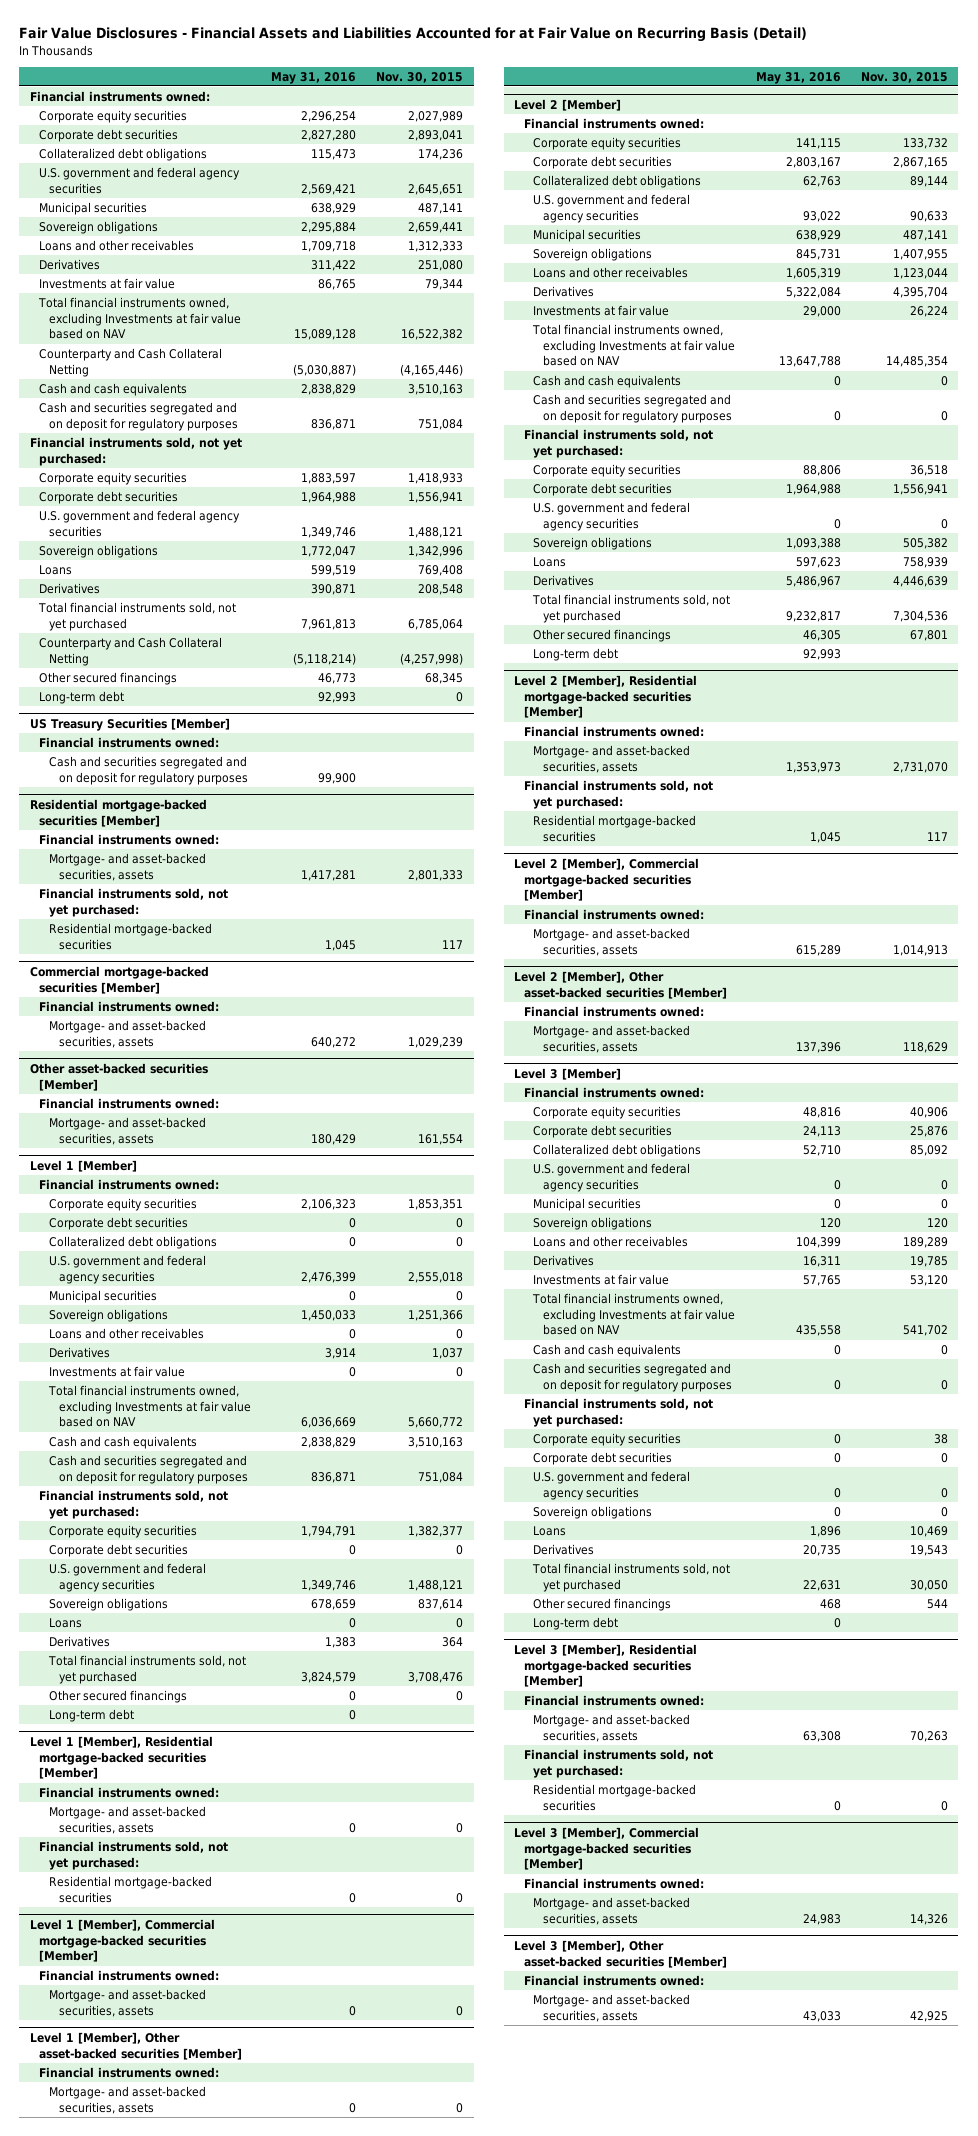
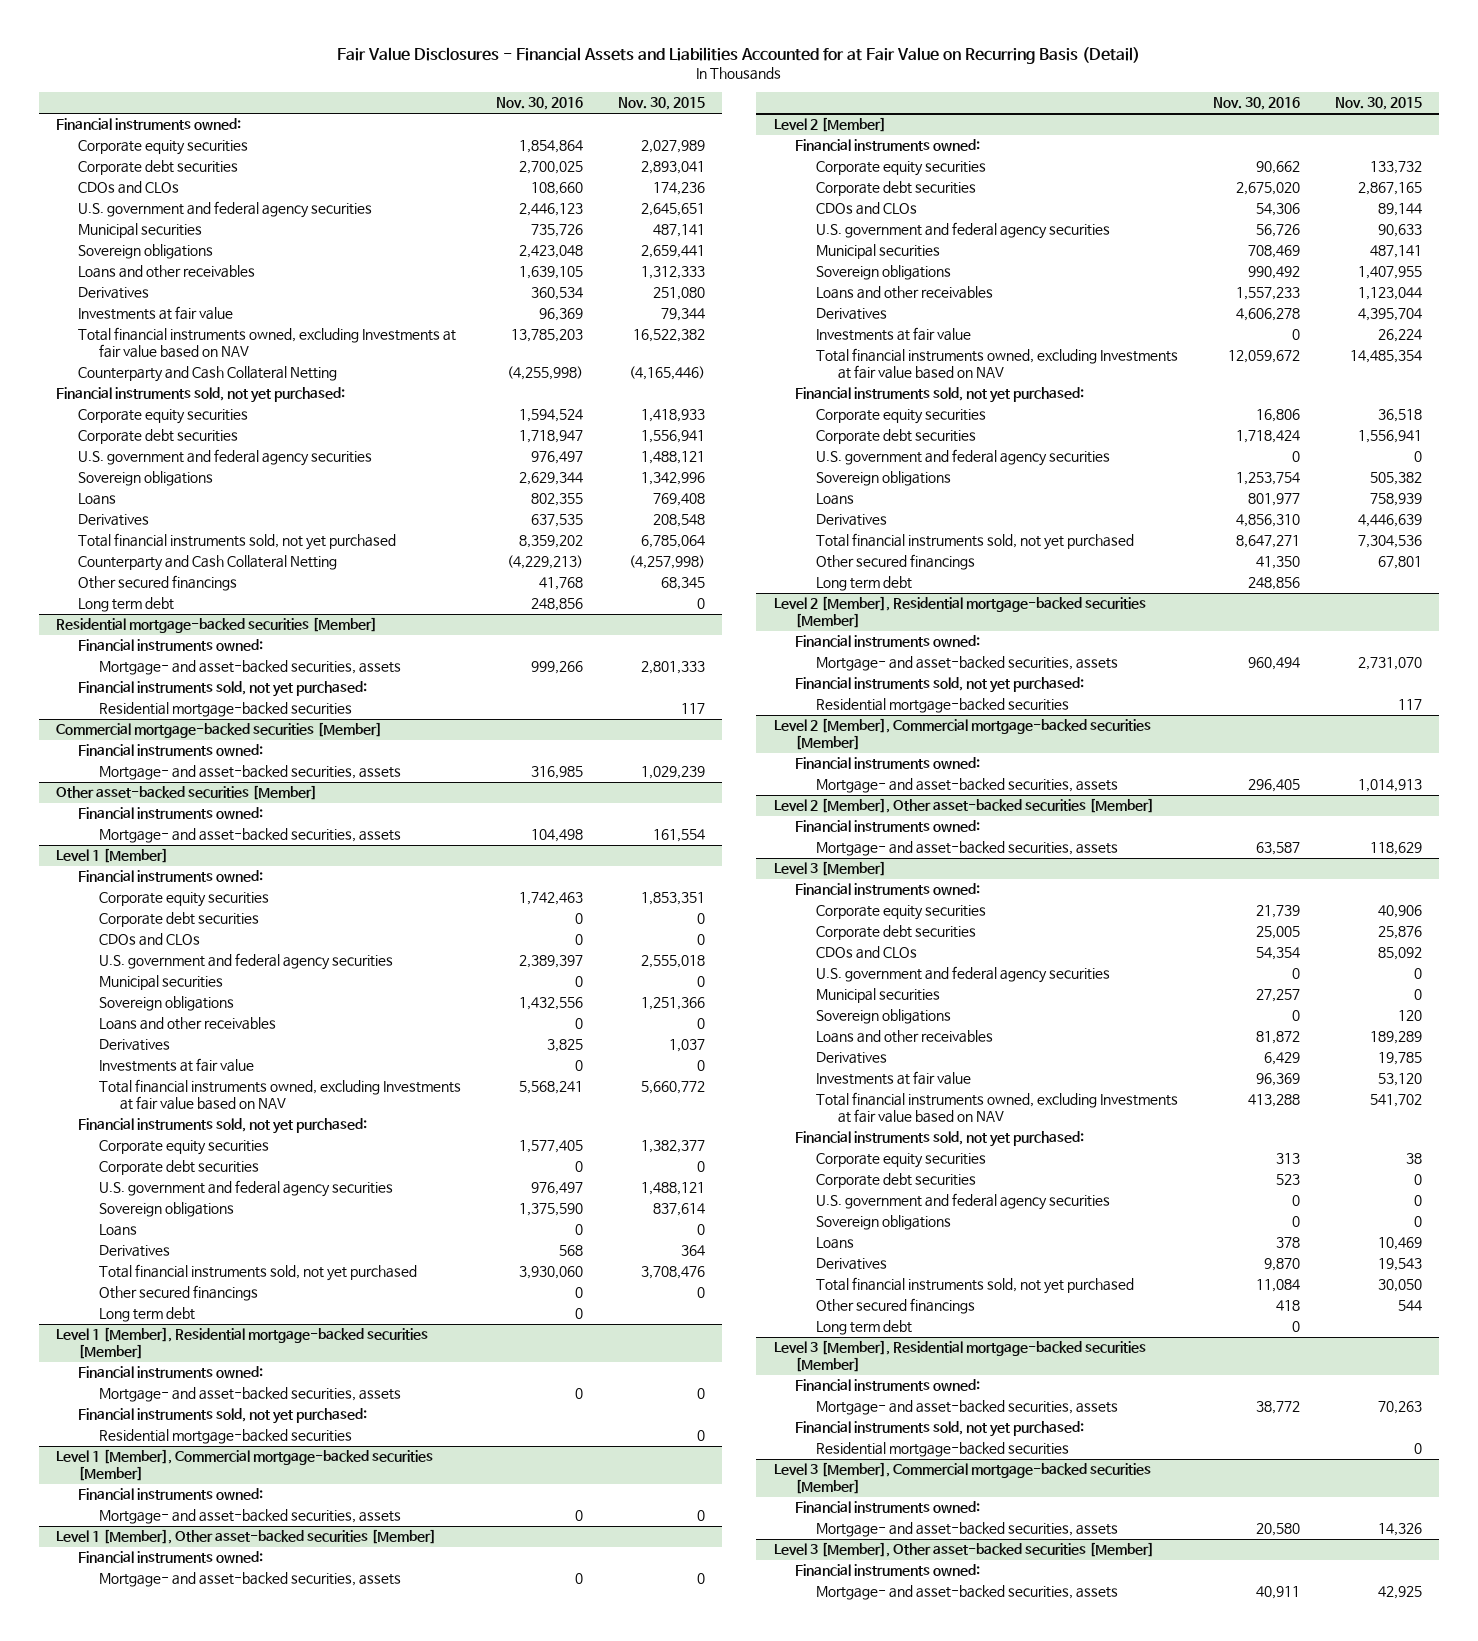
[270,71,356,84] May 31, 2016 -> none
none -> [495,97,583,111] Nov. 30, 2016
[39,148,208,162] Collateralized debt obligations -> [77,181,179,195] CDOs and CLOs
[39,383,188,397] Cash and cash equivalents -> none
[39,402,238,431] Cash and securities segregated and on deposit for regulatory purposes -> none
[29,717,230,731] US Treasury Securities [Member] -> none
[39,737,220,749] Financial instruments owned: -> none
[48,756,248,785] Cash and securities segregated and on deposit for regulatory purposes -> none
[39,691,125,705] Long-term debt -> [77,597,174,613] Long term debt
[48,1236,217,1250] Collateralized debt obligations -> [98,933,200,947] CDOs and CLOs
[48,1436,197,1450] Cash and cash equivalents -> none
[48,1455,248,1484] Cash and securities segregated and on deposit for regulatory purposes -> none
[48,1709,134,1723] Long-term debt -> [98,1307,195,1323] Long term debt
[533,175,702,189] Collateralized debt obligations -> [816,202,918,216] CDOs and CLOs
[533,375,682,389] Cash and cash equivalents -> none
[533,394,733,423] Cash and securities segregated and on deposit for regulatory purposes -> none
[533,648,619,662] Long-term debt -> [816,576,913,592] Long term debt
[533,1144,702,1158] Collateralized debt obligations -> [816,946,918,960] CDOs and CLOs
[533,1344,682,1358] Cash and cash equivalents -> none
[533,1363,733,1392] Cash and securities segregated and on deposit for regulatory purposes -> none
[533,1617,619,1631] Long-term debt -> [816,1320,913,1336] Long term debt

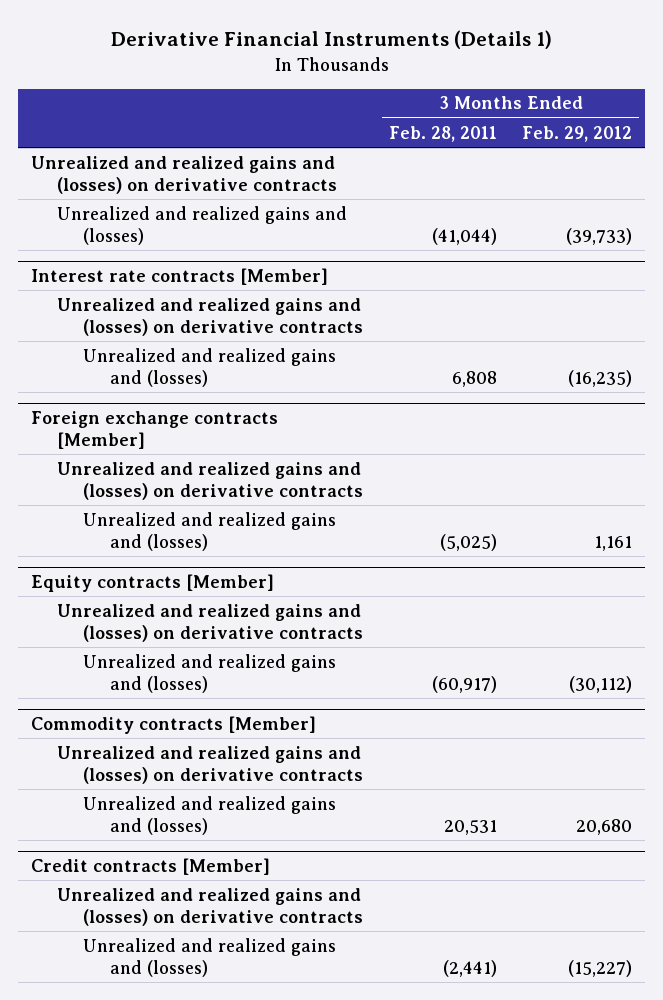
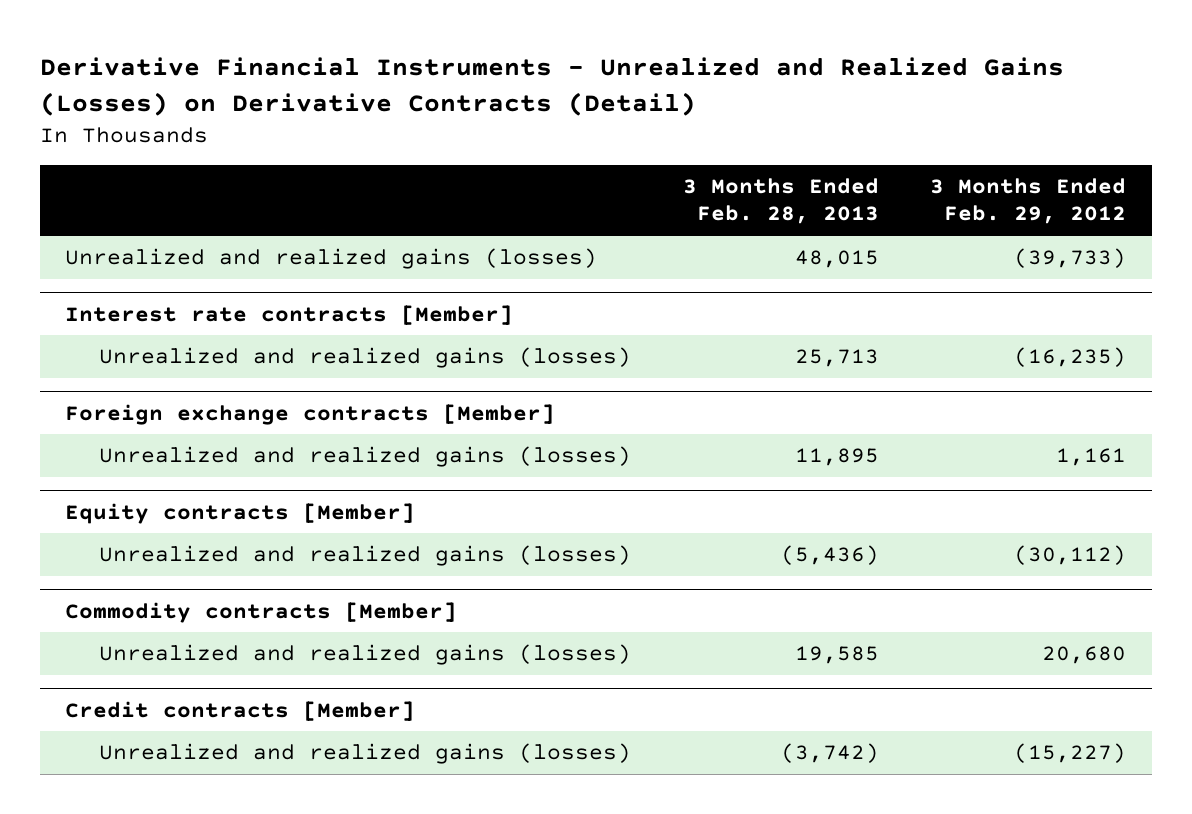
[110,30,552,50] Derivative Financial Instruments (Details 1) -> [39,57,1064,117] Derivative Financial Instruments - Unrealized and Realized Gains (Losses) on Derivative Contracts (Detail)
[388,125,497,142] Feb. 28, 2011 -> none
none -> [682,178,879,225] 3 Months Ended Feb. 28, 2013
[31,155,338,194] Unrealized and realized gains and (losses) on derivative contracts -> none
[57,205,348,245] Unrealized and realized gains and (losses) -> [65,248,598,270] Unrealized and realized gains (losses)
[57,297,364,336] Unrealized and realized gains and (losses) on derivative contracts -> none
[83,347,337,387] Unrealized and realized gains and (losses) -> [99,347,632,369] Unrealized and realized gains (losses)
[57,461,364,500] Unrealized and realized gains and (losses) on derivative contracts -> none
[83,511,337,551] Unrealized and realized gains and (losses) -> [99,446,632,468] Unrealized and realized gains (losses)
[57,603,364,642] Unrealized and realized gains and (losses) on derivative contracts -> none
[83,653,337,693] Unrealized and realized gains and (losses) -> [99,545,632,567] Unrealized and realized gains (losses)
[57,745,364,784] Unrealized and realized gains and (losses) on derivative contracts -> none
[83,795,337,835] Unrealized and realized gains and (losses) -> [99,644,632,666] Unrealized and realized gains (losses)
[57,887,364,926] Unrealized and realized gains and (losses) on derivative contracts -> none
[83,937,337,977] Unrealized and realized gains and (losses) -> [99,743,632,765] Unrealized and realized gains (losses)

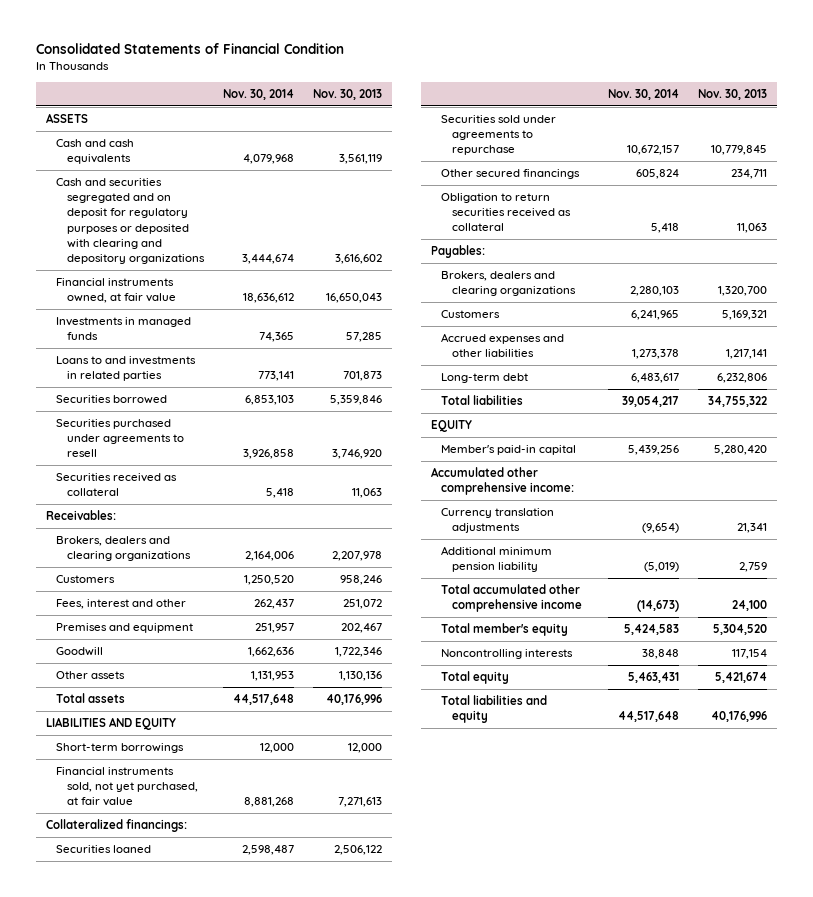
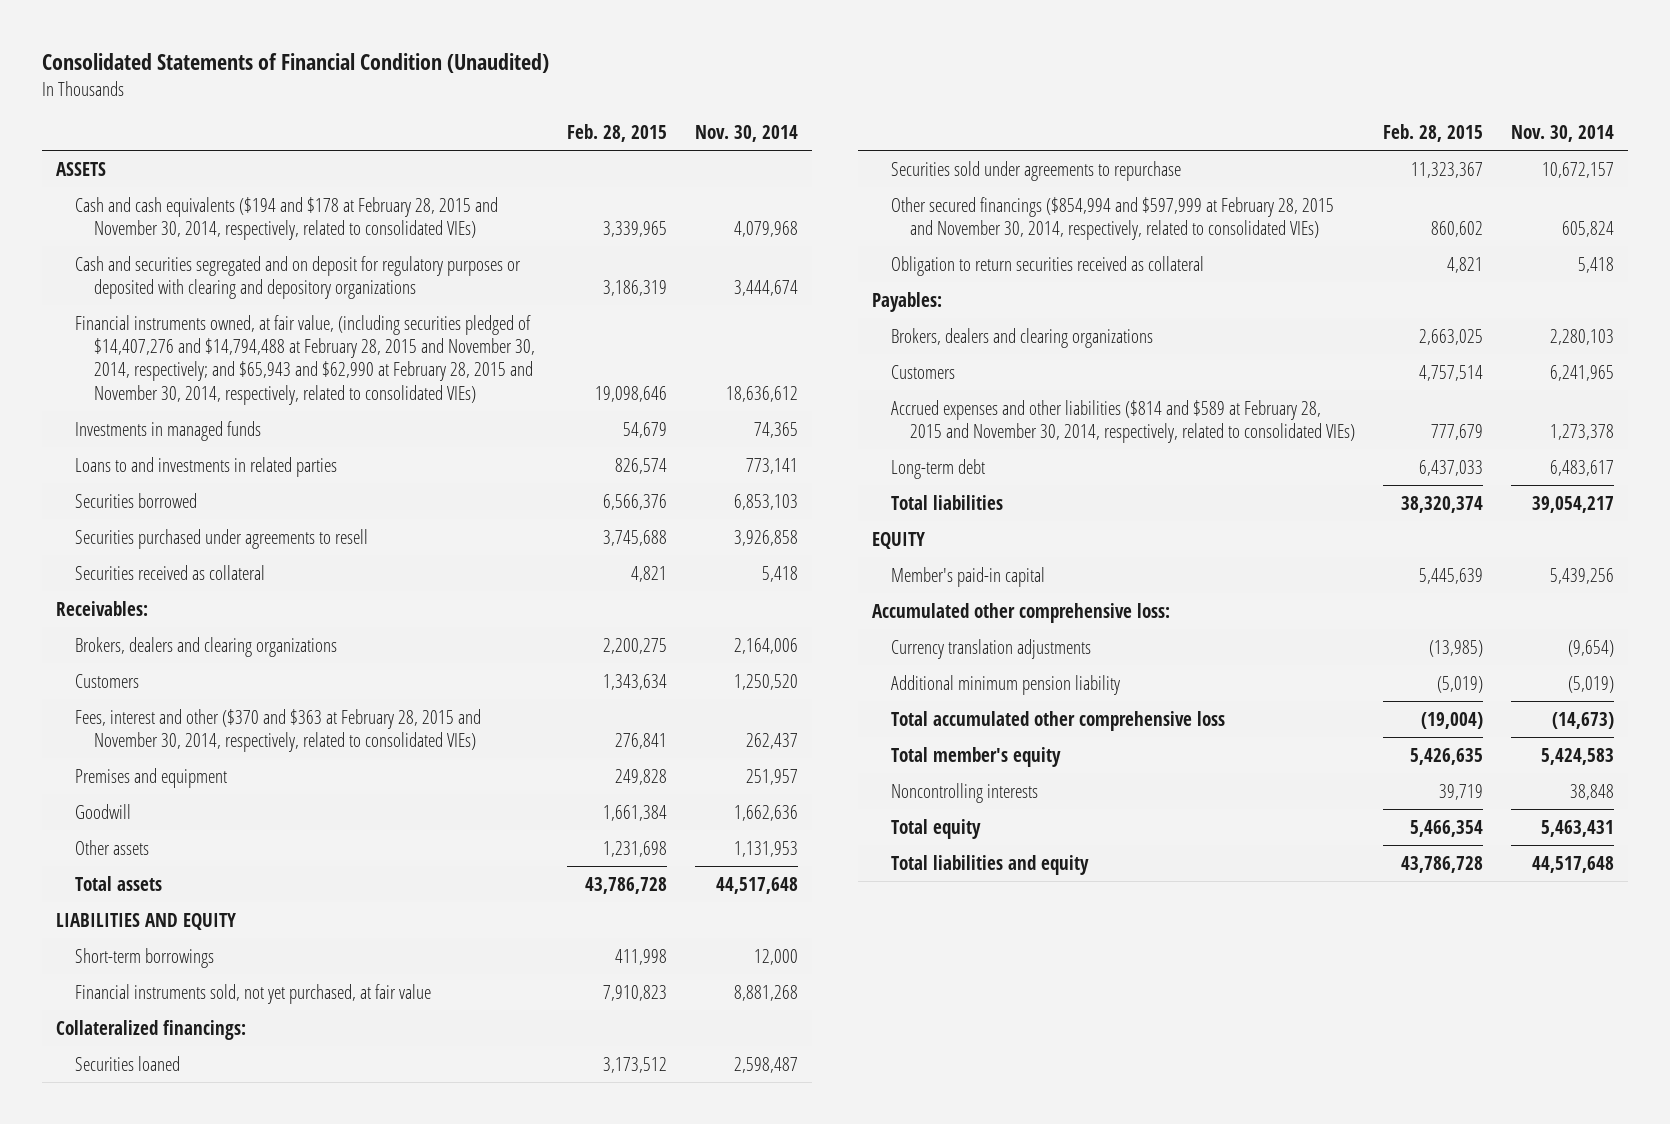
[36,43,345,55] Consolidated Statements of Financial Condition -> [41,53,549,74] Consolidated Statements of Financial Condition (Unaudited)
[313,88,383,100] Nov. 30, 2013 -> none
none -> [566,123,667,142] Feb. 28, 2015
[56,139,135,165] Cash and cash equivalents -> [74,196,498,241] Cash and cash equivalents ($194 and $178 at February 28, 2015 and November 30, 2014, respectively, related to consolidated VIEs)
[56,278,176,304] Financial instruments owned, at fair value -> [74,314,535,405] Financial instruments owned, at fair value, (including securities pledged of $14,407,276 and $14,794,488 at February 28, 2015 and November 30, 2014, respectively; and $65,943 and $62,990 at February 28, 2015 and November 30, 2014, respectively, related to consolidated VIEs)
[56,599,187,610] Fees, interest and other -> [74,708,481,753] Fees, interest and other ($370 and $363 at February 28, 2015 and November 30, 2014, respectively, related to consolidated VIEs)
[441,169,581,180] Other secured financings -> [891,196,1335,241] Other secured financings ($854,994 and $597,999 at February 28, 2015 and November 30, 2014, respectively, related to consolidated VIEs)
[441,333,565,358] Accrued expenses and other liabilities -> [891,399,1356,444] Accrued expenses and other liabilities ($814 and $589 at February 28, 2015 and November 30, 2014, respectively, related to consolidated VIEs)
[430,467,575,496] Accumulated other comprehensive income: -> [872,602,1171,623] Accumulated other comprehensive loss:
[441,584,582,613] Total accumulated other comprehensive income -> [891,710,1226,731] Total accumulated other comprehensive loss

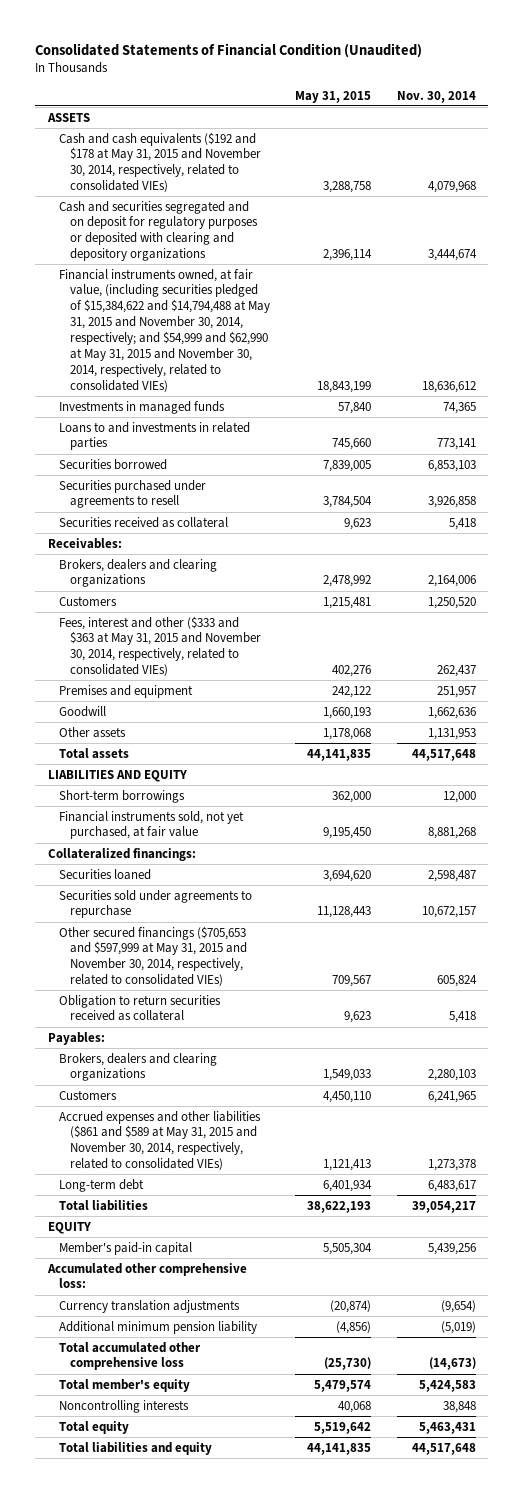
[566,123,667,142] Feb. 28, 2015 -> none
none -> [295,90,372,103] May 31, 2015
[74,196,498,241] Cash and cash equivalents ($194 and $178 at February 28, 2015 and November 30, 2014, respectively, related to consolidated VIEs) -> [59,131,262,193] Cash and cash equivalents ($192 and $178 at May 31, 2015 and November 30, 2014, respectively, related to consolidated VIEs)
[74,314,535,405] Financial instruments owned, at fair value, (including securities pledged of $14,407,276 and $14,794,488 at February 28, 2015 and November 30, 2014, respectively; and $65,943 and $62,990 at February 28, 2015 and November 30, 2014, respectively, related to consolidated VIEs) -> [59,268,271,393] Financial instruments owned, at fair value, (including securities pledged of $15,384,622 and $14,794,488 at May 31, 2015 and November 30, 2014, respectively; and $54,999 and $62,990 at May 31, 2015 and November 30, 2014, respectively, related to consolidated VIEs)
[74,708,481,753] Fees, interest and other ($370 and $363 at February 28, 2015 and November 30, 2014, respectively, related to consolidated VIEs) -> [59,615,262,677] Fees, interest and other ($333 and $363 at May 31, 2015 and November 30, 2014, respectively, related to consolidated VIEs)
[891,196,1335,241] Other secured financings ($854,994 and $597,999 at February 28, 2015 and November 30, 2014, respectively, related to consolidated VIEs) -> [59,925,248,987] Other secured financings ($705,653 and $597,999 at May 31, 2015 and November 30, 2014, respectively, related to consolidated VIEs)
[891,399,1356,444] Accrued expenses and other liabilities ($814 and $589 at February 28, 2015 and November 30, 2014, respectively, related to consolidated VIEs) -> [59,1110,262,1171] Accrued expenses and other liabilities ($861 and $589 at May 31, 2015 and November 30, 2014, respectively, related to consolidated VIEs)

